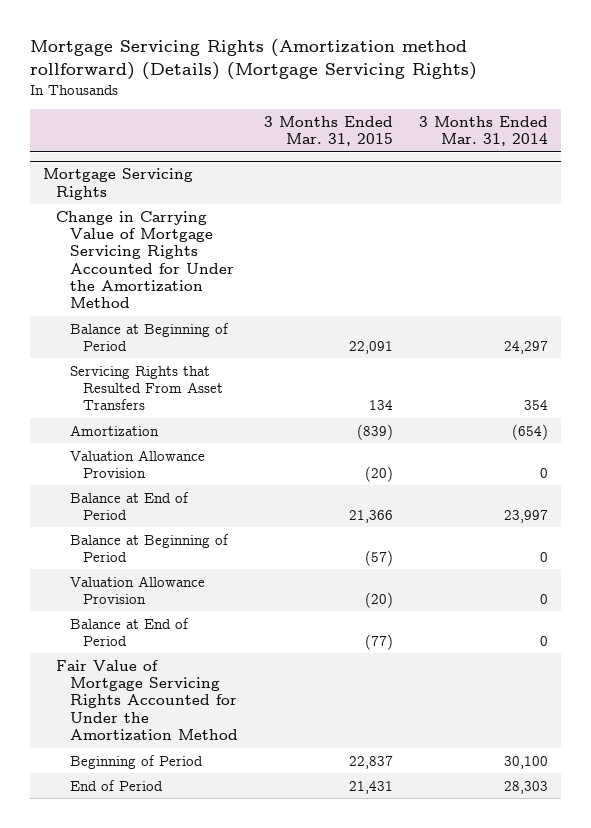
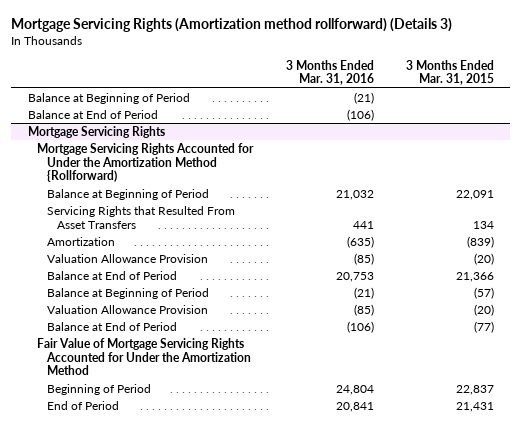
[29,39,477,80] Mortgage Servicing Rights (Amortization method rollforward) (Details) (Mortgage Servicing Rights) -> [11,18,453,33] Mortgage Servicing Rights (Amortization method rollforward) (Details 3)
[419,115,549,147] 3 Months Ended Mar. 31, 2014 -> none
none -> [285,59,374,86] 3 Months Ended Mar. 31, 2016
none -> [27,92,190,104] Balance at Beginning of Period
none -> [27,109,158,119] Balance at End of Period
[56,210,234,309] Change in Carrying Value of Mortgage Servicing Rights Accounted for Under the Amortization Method -> [37,142,255,183] Mortgage Servicing Rights Accounted for Under the Amortization Method {Rollforward)

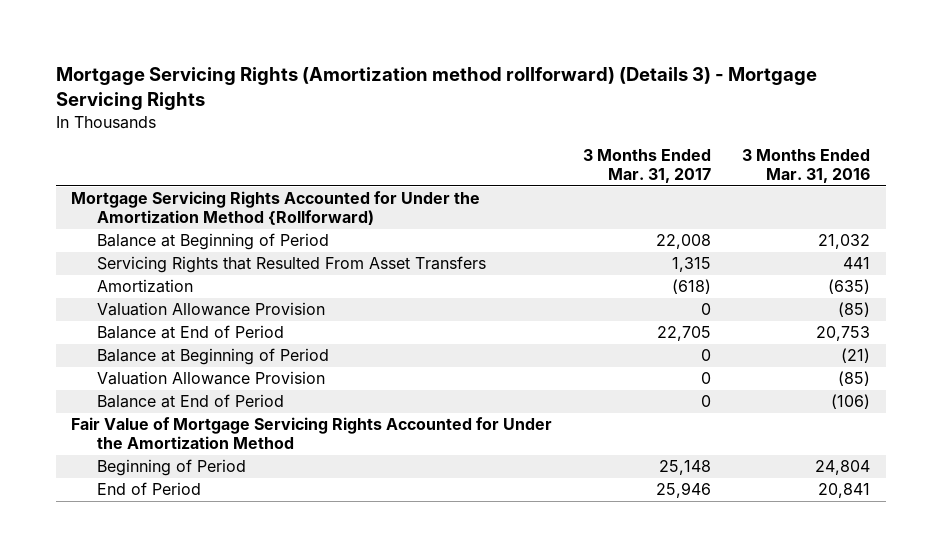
[11,18,453,33] Mortgage Servicing Rights (Amortization method rollforward) (Details 3) -> [55,66,817,111] Mortgage Servicing Rights (Amortization method rollforward) (Details 3) - Mortgage Servicing Rights
[406,59,495,86] 3 Months Ended Mar. 31, 2015 -> none
none -> [583,149,712,184] 3 Months Ended Mar. 31, 2017
[27,92,190,104] Balance at Beginning of Period -> none
[27,109,158,119] Balance at End of Period -> none
[27,125,165,138] Mortgage Servicing Rights -> none

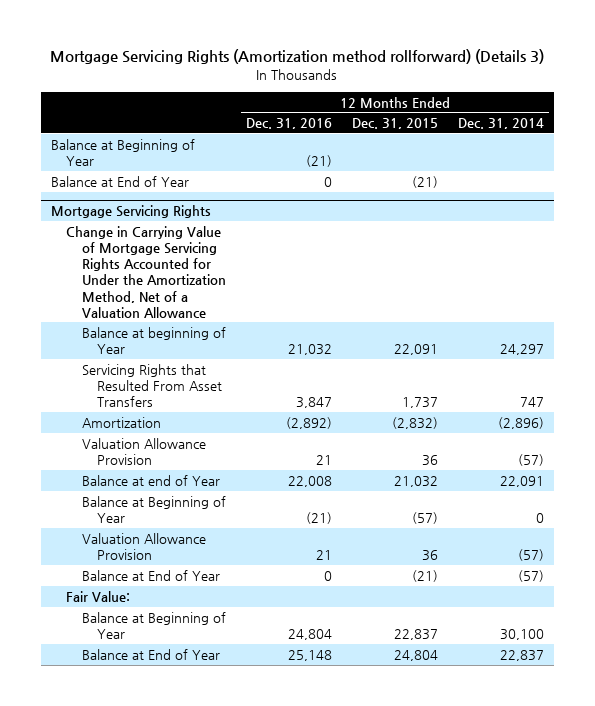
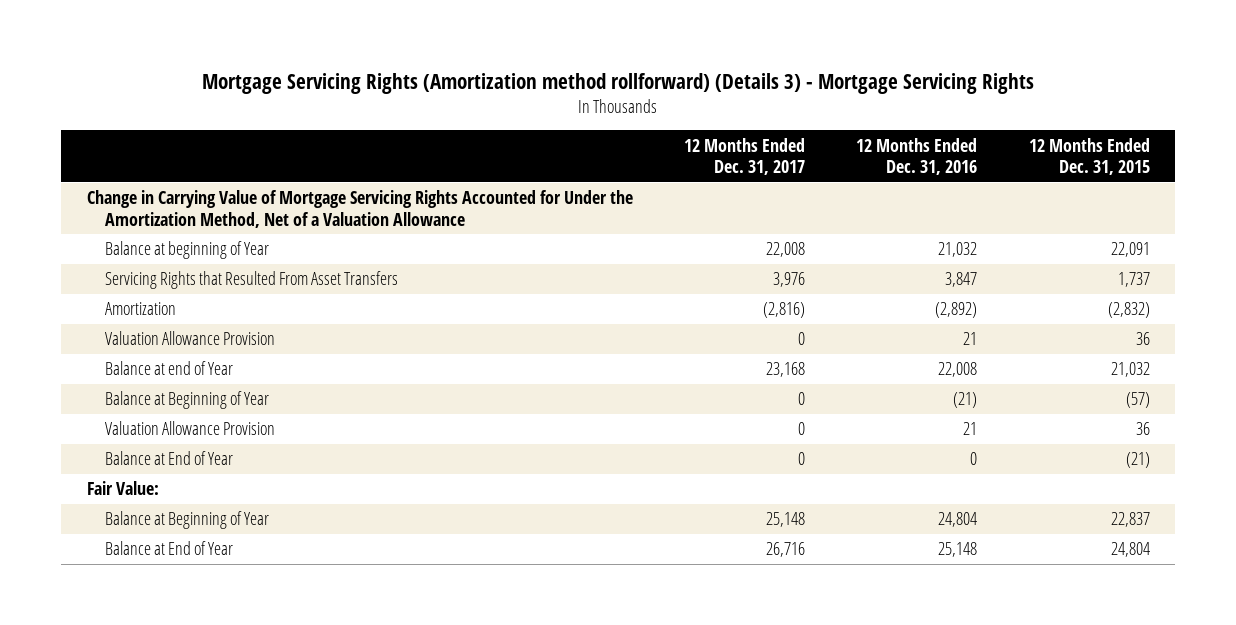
[50,49,545,65] Mortgage Servicing Rights (Amortization method rollforward) (Details 3) -> [202,72,1035,94] Mortgage Servicing Rights (Amortization method rollforward) (Details 3) - Mortgage Servicing Rights
[458,118,545,130] Dec. 31, 2014 -> none
none -> [683,137,805,176] 12 Months Ended Dec. 31, 2017
[50,138,195,167] Balance at Beginning of Year -> none
[50,175,189,187] Balance at End of Year -> none
[50,204,211,218] Mortgage Servicing Rights -> none

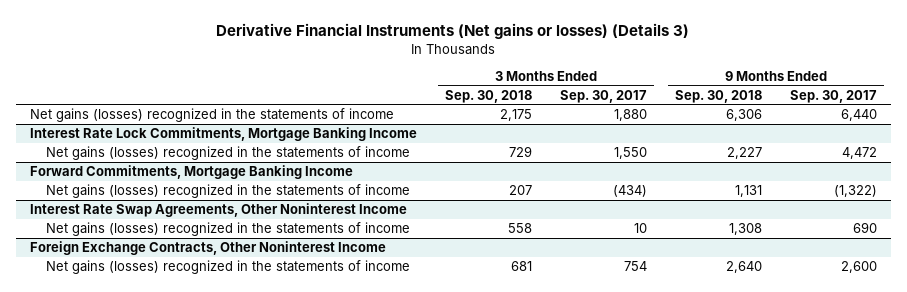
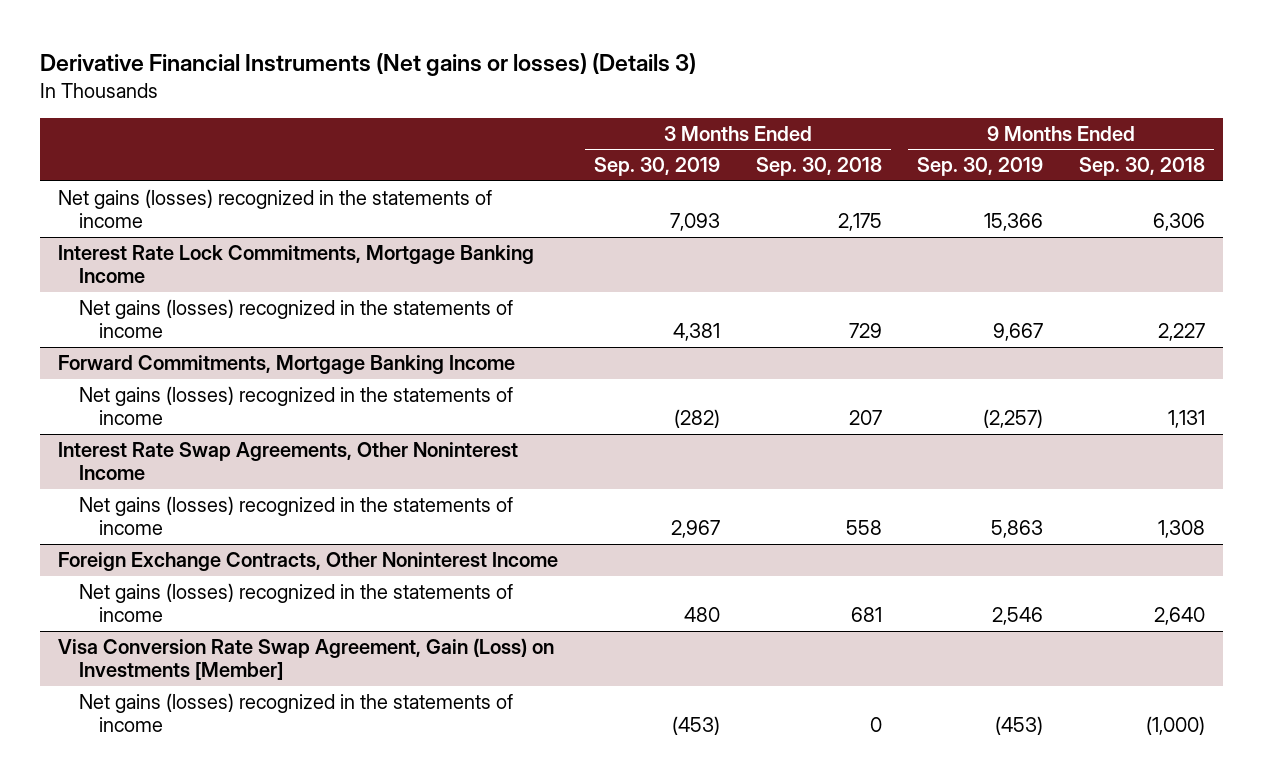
[559,89,647,103] Sep. 30, 2017 -> none
[789,89,877,103] Sep. 30, 2017 -> none
none -> [593,157,720,177] Sep. 30, 2019
none -> [917,157,1044,177] Sep. 30, 2019
none -> [58,638,555,681] Visa Conversion Rate Swap Agreement, Gain (Loss) on Investments [Member]
none -> [78,693,513,733] Net gains (losses) recognized in the statements of income

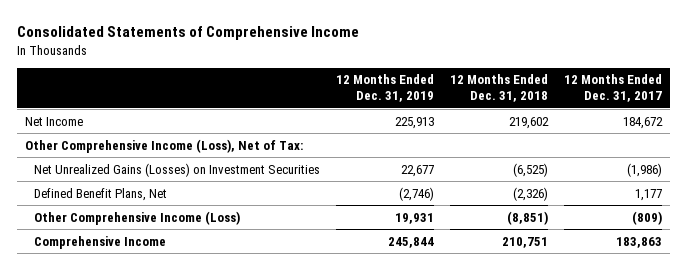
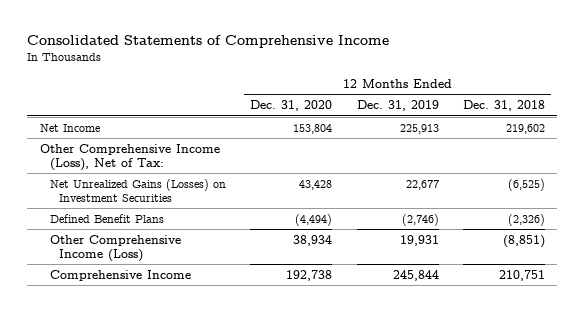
[564,74,663,103] 12 Months Ended Dec. 31, 2017 -> none
none -> [250,100,333,112] Dec. 31, 2020
[34,187,168,201] Defined Benefit Plans, Net -> [49,213,164,223] Defined Benefit Plans

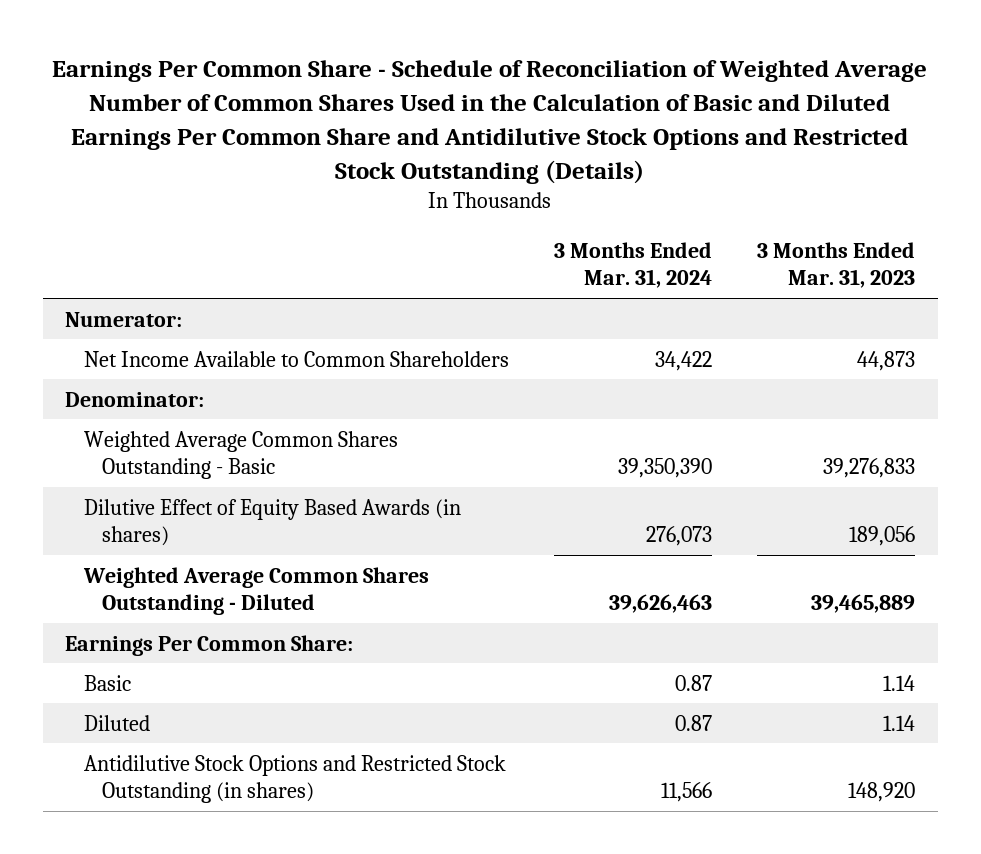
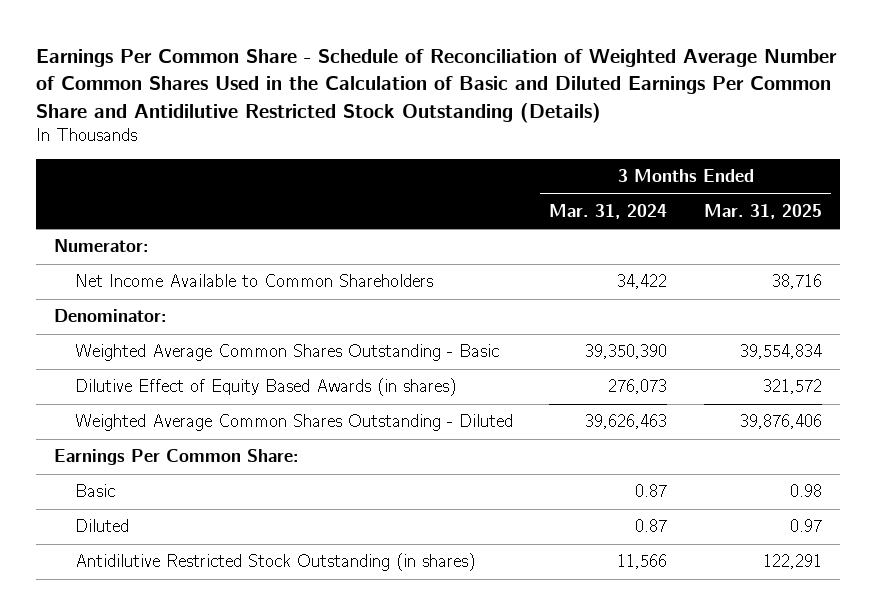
[52,59,928,184] Earnings Per Common Share - Schedule of Reconciliation of Weighted Average Number of Common Shares Used in the Calculation of Basic and Diluted Earnings Per Common Share and Antidilutive Stock Options and Restricted Stock Outstanding (Details) -> [35,48,837,123] Earnings Per Common Share - Schedule of Reconciliation of Weighted Average Number of Common Shares Used in the Calculation of Basic and Diluted Earnings Per Common Share and Antidilutive Restricted Stock Outstanding (Details)
[757,241,916,289] 3 Months Ended Mar. 31, 2023 -> none
none -> [704,204,823,220] Mar. 31, 2025
[83,754,506,804] Antidilutive Stock Options and Restricted Stock Outstanding (in shares) -> [74,553,475,572] Antidilutive Restricted Stock Outstanding (in shares)

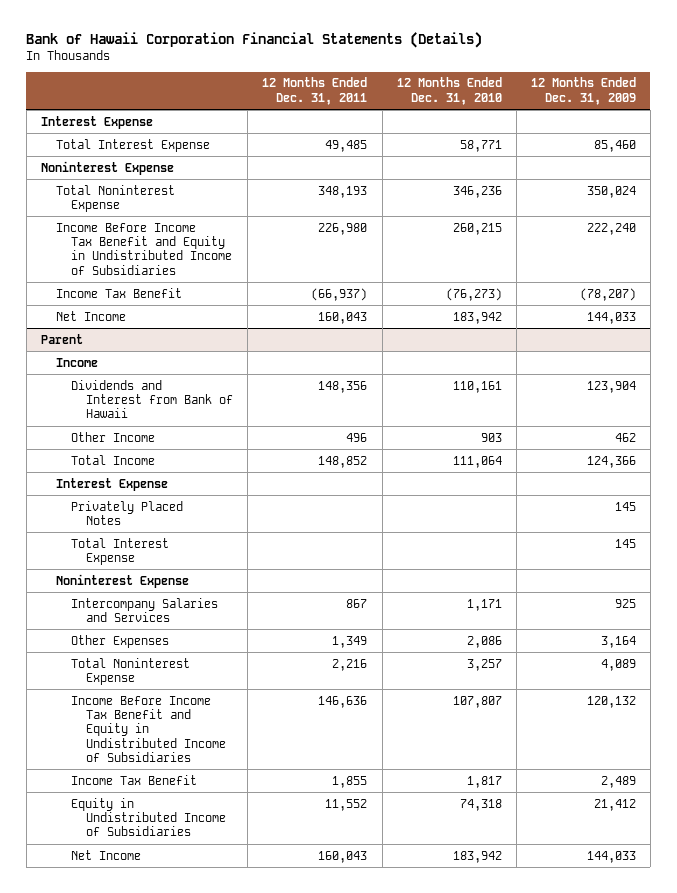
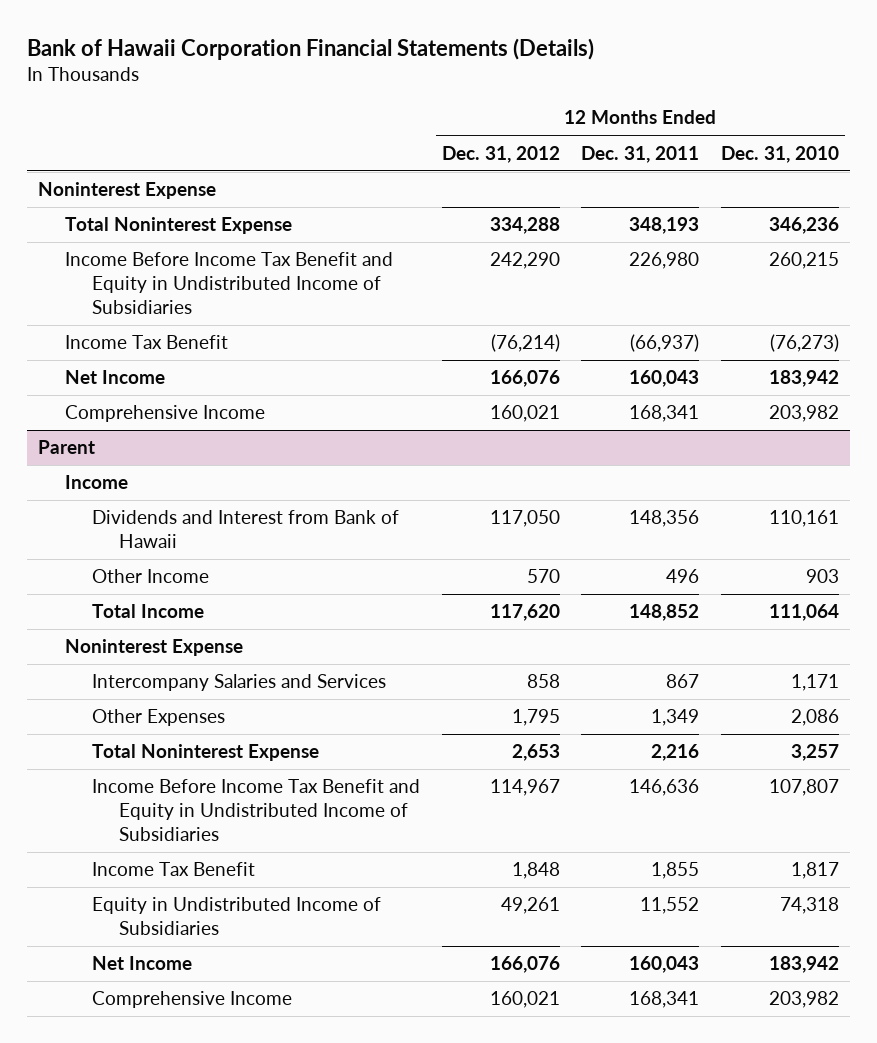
[530,77,636,105] 12 Months Ended Dec. 31, 2009 -> none
none -> [441,145,560,163] Dec. 31, 2012
[40,115,153,129] Interest Expense -> none
[56,138,211,152] Total Interest Expense -> none
none -> [64,405,265,423] Comprehensive Income
[56,477,169,491] Interest Expense -> none
[71,500,184,525] Privately Placed Notes -> none
[71,537,170,565] Total Interest Expense -> none
none -> [91,991,292,1009] Comprehensive Income

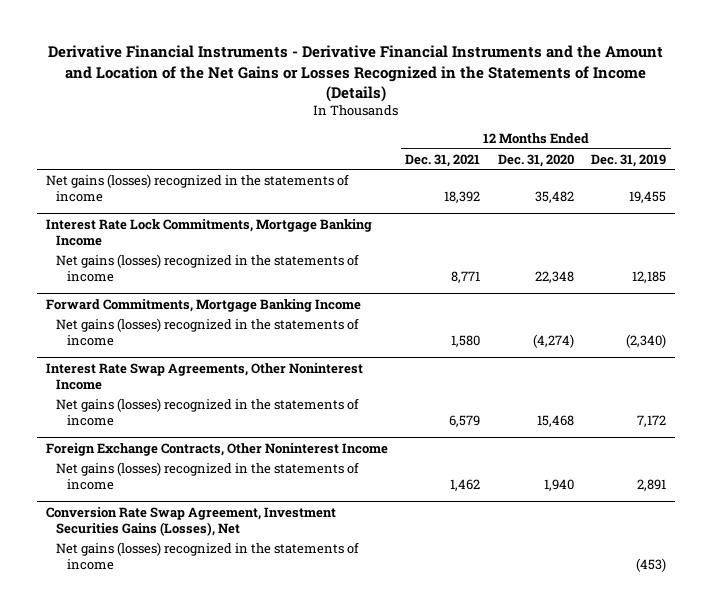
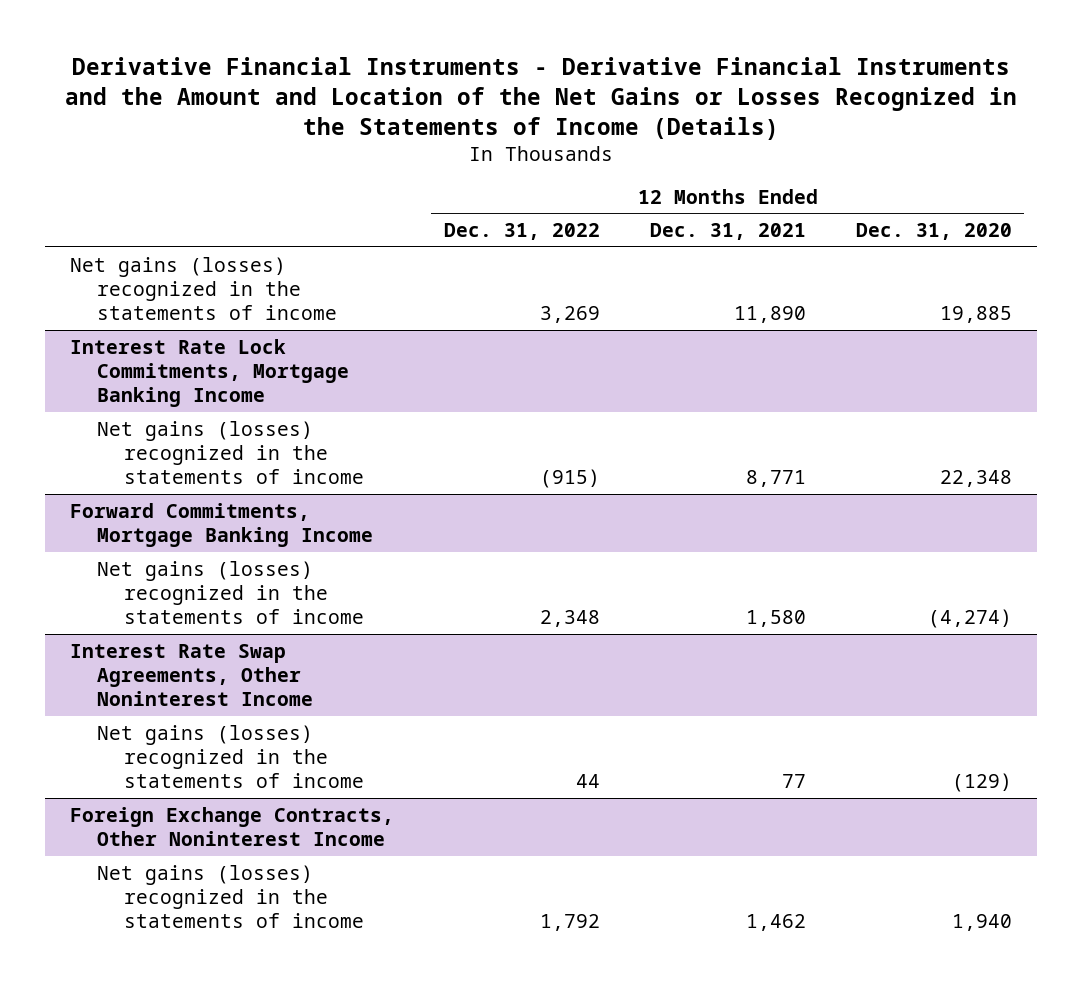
[591,153,667,167] Dec. 31, 2019 -> none
none -> [443,223,600,241] Dec. 31, 2022
[444,190,481,203] 18,392 -> [733,306,806,324] 11,890
[534,190,574,203] 35,482 -> [939,306,1012,324] 19,885
[449,414,481,427] 6,579 -> [781,774,806,789] 77
[536,414,574,427] 15,468 -> [951,773,1012,793] (129)
[45,506,336,536] Conversion Rate Swap Agreement, Investment Securities Gains (Losses), Net -> none
[56,541,360,570] Net gains (losses) recognized in the statements of income -> none

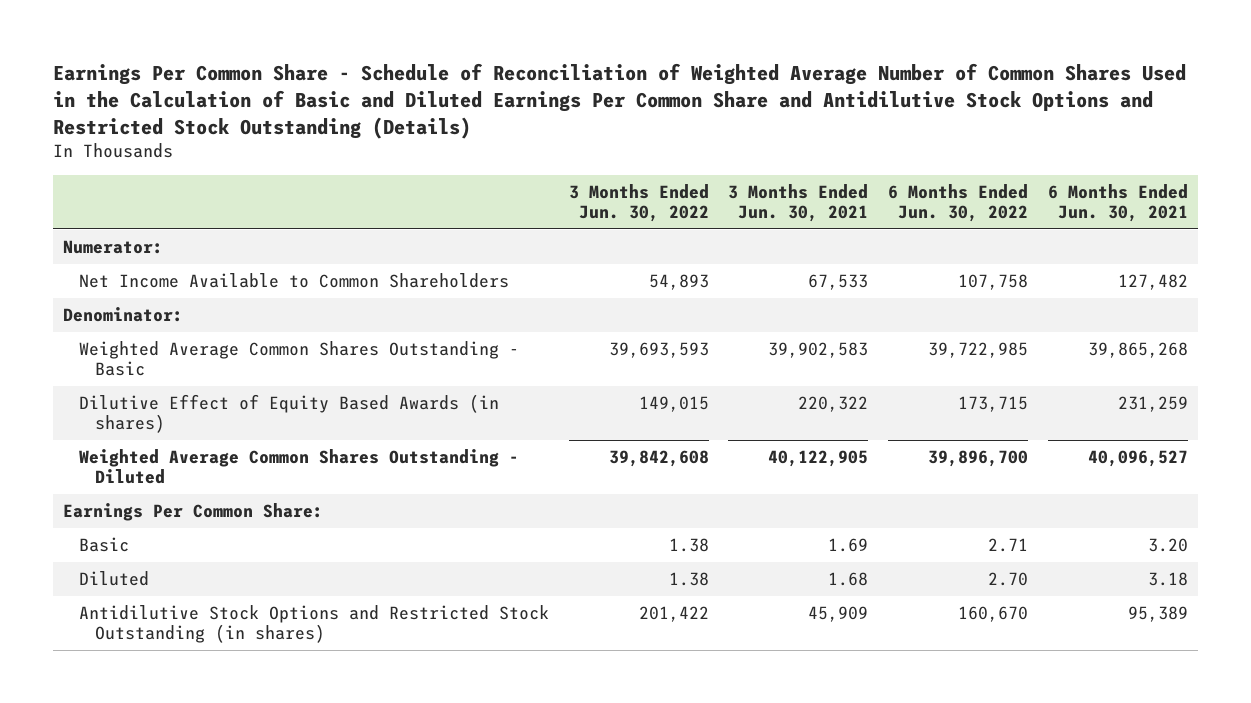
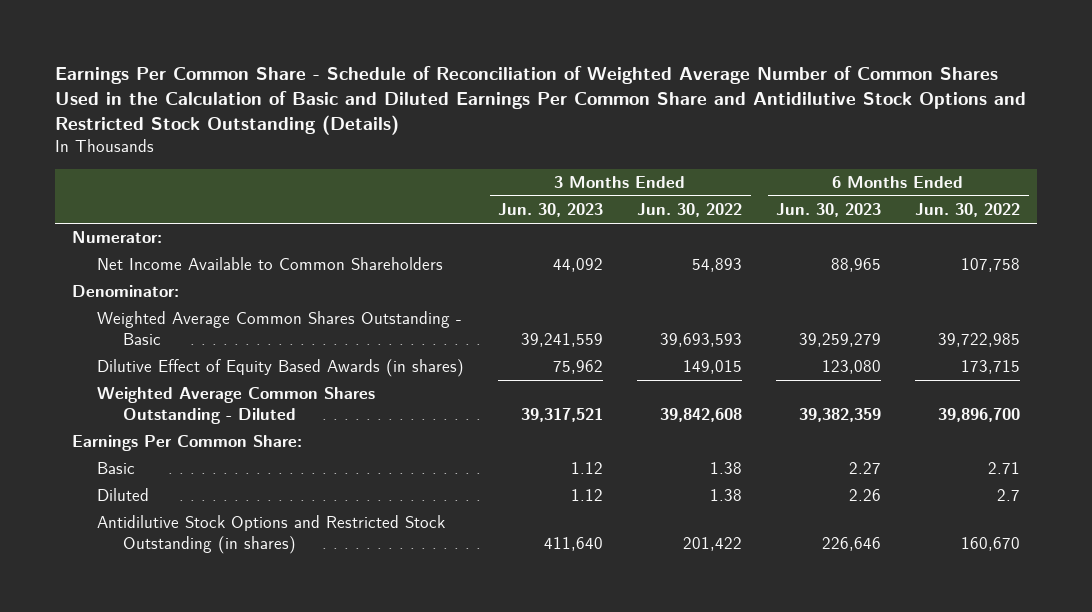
[728,183,869,222] 3 Months Ended Jun. 30, 2021 -> none
[1047,183,1188,222] 6 Months Ended Jun. 30, 2021 -> none
none -> [498,203,604,218] Jun. 30, 2023
none -> [776,203,882,218] Jun. 30, 2023
[988,572,1029,587] 2.70 -> [997,489,1021,502] 2.7

